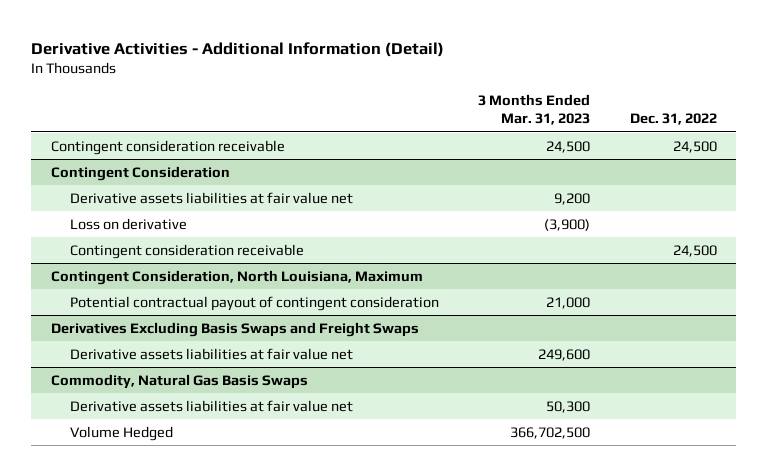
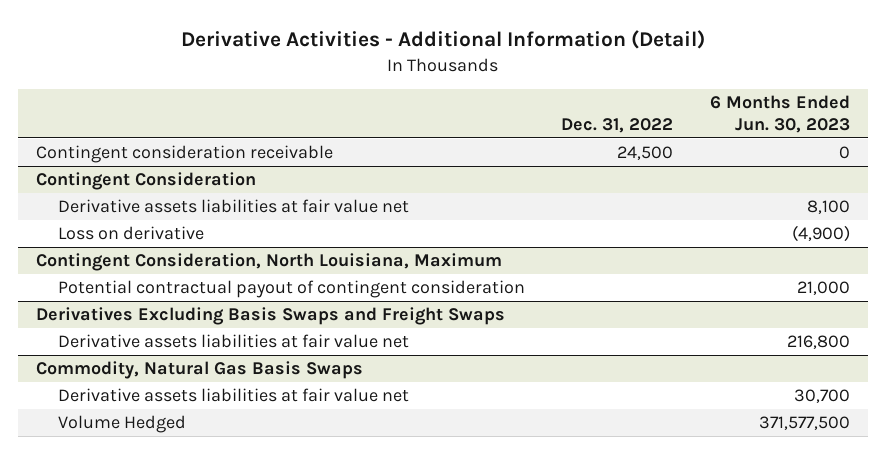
[478,94,591,126] 3 Months Ended Mar. 31, 2023 -> none
none -> [709,95,850,134] 6 Months Ended Jun. 30, 2023
[70,243,305,259] Contingent consideration receivable -> none

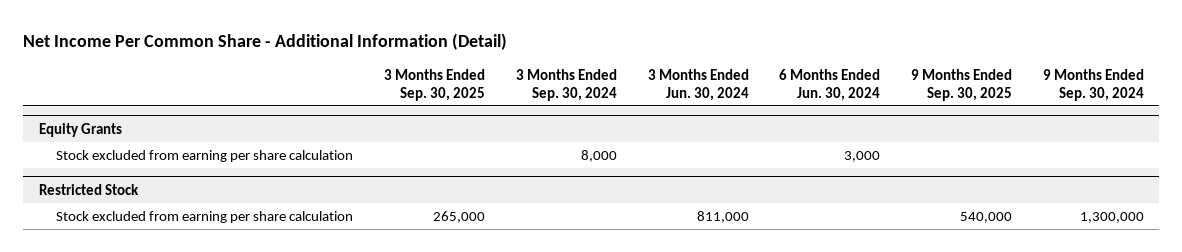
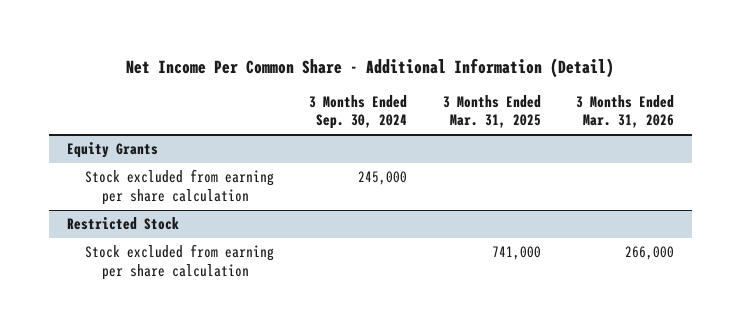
[384,68,486,101] 3 Months Ended Sep. 30, 2025 -> none
[647,68,749,101] 3 Months Ended Jun. 30, 2024 -> none
[779,68,881,101] 6 Months Ended Jun. 30, 2024 -> none
[911,68,1013,101] 9 Months Ended Sep. 30, 2025 -> none
[1042,68,1144,101] 9 Months Ended Sep. 30, 2024 -> none
none -> [442,94,541,129] 3 Months Ended Mar. 31, 2025
none -> [576,94,675,129] 3 Months Ended Mar. 31, 2026
[580,149,617,162] 8,000 -> [358,171,408,186] 245,000

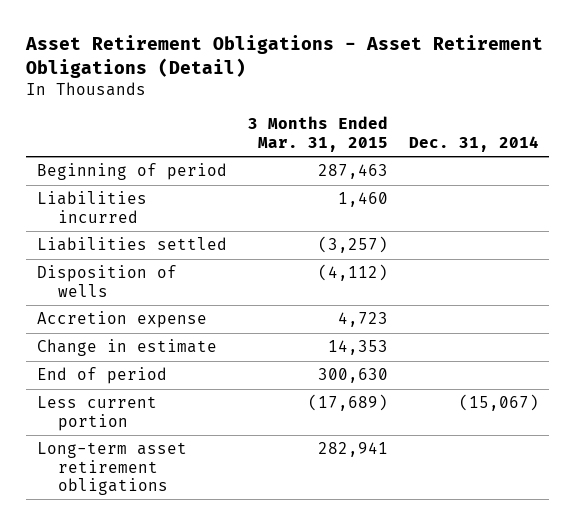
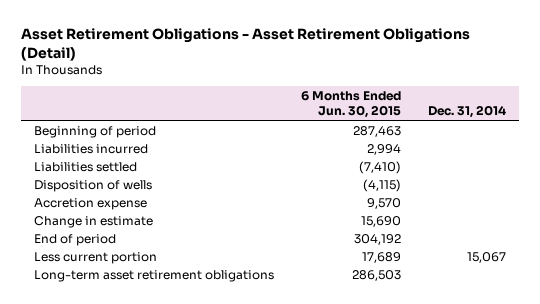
[247,116,388,152] 3 Months Ended Mar. 31, 2015 -> none
none -> [300,91,401,119] 6 Months Ended Jun. 30, 2015
[458,394,539,412] (15,067) -> [466,251,506,263] 15,067

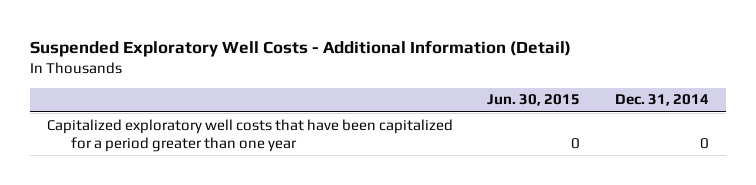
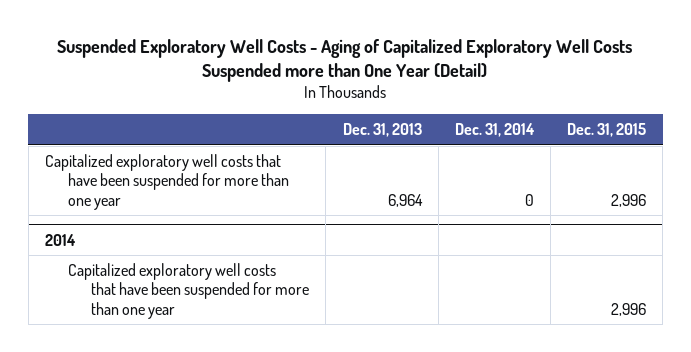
[29,39,571,57] Suspended Exploratory Well Costs - Additional Information (Detail) -> [57,38,633,83] Suspended Exploratory Well Costs - Aging of Capitalized Exploratory Well Costs Suspended more than One Year (Detail)
[487,94,581,107] Jun. 30, 2015 -> none
none -> [342,123,422,138] Dec. 31, 2013
none -> [567,123,647,138] Dec. 31, 2015
[46,118,453,153] Capitalized exploratory well costs that have been capitalized for a period greater than one year -> [44,154,289,210] Capitalized exploratory well costs that have been suspended for more than one year
none -> [44,233,76,246] 2014
none -> [67,263,310,319] Capitalized exploratory well costs that have been suspended for more than one year

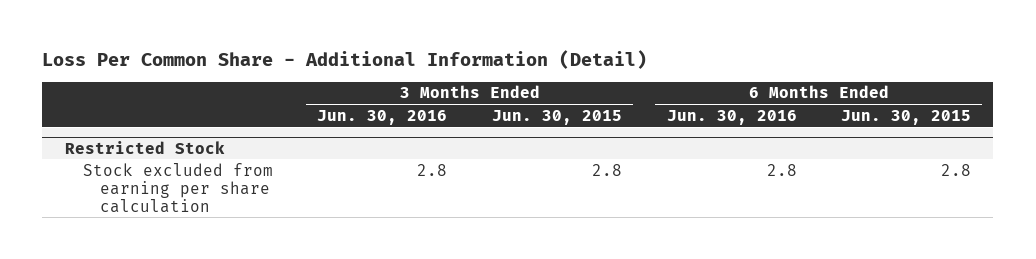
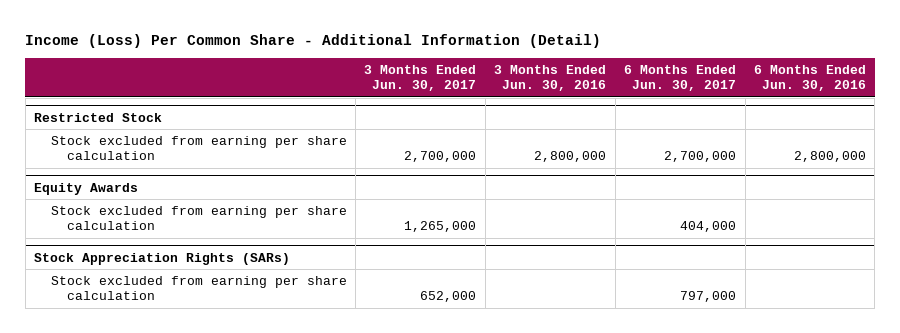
[42,50,648,70] Loss Per Common Share - Additional Information (Detail) -> [25,34,602,49] Income (Loss) Per Common Share - Additional Information (Detail)
[491,109,622,125] Jun. 30, 2015 -> none
[841,109,972,125] Jun. 30, 2015 -> none
none -> [364,64,477,92] 3 Months Ended Jun. 30, 2017
none -> [624,64,737,92] 6 Months Ended Jun. 30, 2017
[417,163,448,176] 2.8 -> [534,151,607,163] 2,800,000
[766,163,797,176] 2.8 -> [794,151,867,163] 2,800,000
none -> [34,182,139,195] Equity Awards
none -> [50,205,347,231] Stock excluded from earning per share calculation
none -> [34,252,291,265] Stock Appreciation Rights (SARs)
none -> [50,275,347,301] Stock excluded from earning per share calculation

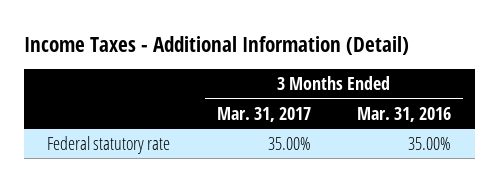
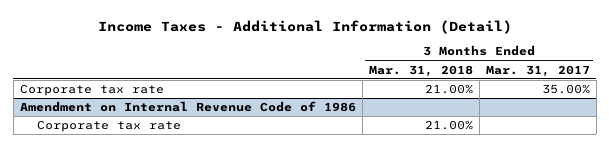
[357,106,452,122] Mar. 31, 2016 -> none
none -> [368,64,473,77] Mar. 31, 2018
[47,136,171,155] Federal statutory rate -> [19,84,164,97] Corporate tax rate
none -> [19,101,356,113] Amendment on Internal Revenue Code of 1986
none -> [36,120,181,133] Corporate tax rate

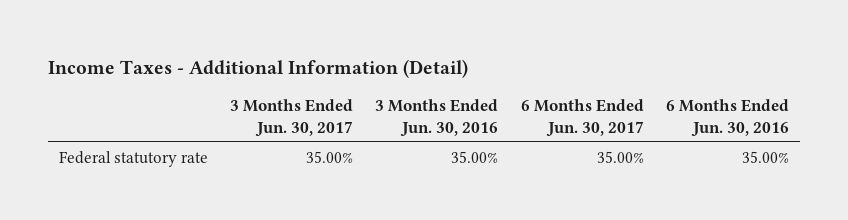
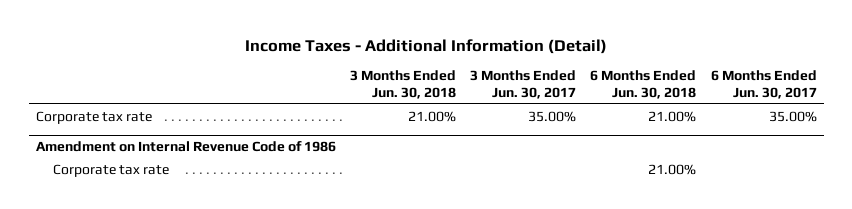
[375,99,499,137] 3 Months Ended Jun. 30, 2016 -> none
[665,99,789,137] 6 Months Ended Jun. 30, 2016 -> none
none -> [349,70,456,100] 3 Months Ended Jun. 30, 2018
none -> [590,70,697,100] 6 Months Ended Jun. 30, 2018
[59,150,209,167] Federal statutory rate -> [35,110,152,124] Corporate tax rate
none -> [35,141,336,153] Amendment on Internal Revenue Code of 1986
none -> [52,163,169,177] Corporate tax rate

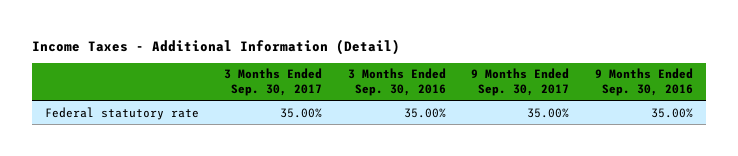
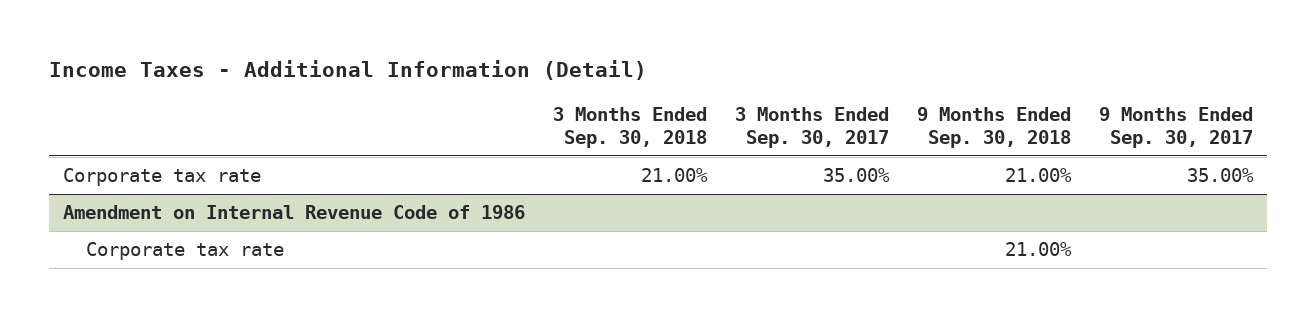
[347,68,446,97] 3 Months Ended Sep. 30, 2016 -> none
[594,68,693,97] 9 Months Ended Sep. 30, 2016 -> none
none -> [552,106,707,148] 3 Months Ended Sep. 30, 2018
none -> [916,106,1071,148] 9 Months Ended Sep. 30, 2018
[44,106,199,120] Federal statutory rate -> [62,168,261,187] Corporate tax rate
none -> [62,205,525,220] Amendment on Internal Revenue Code of 1986
none -> [86,242,285,261] Corporate tax rate

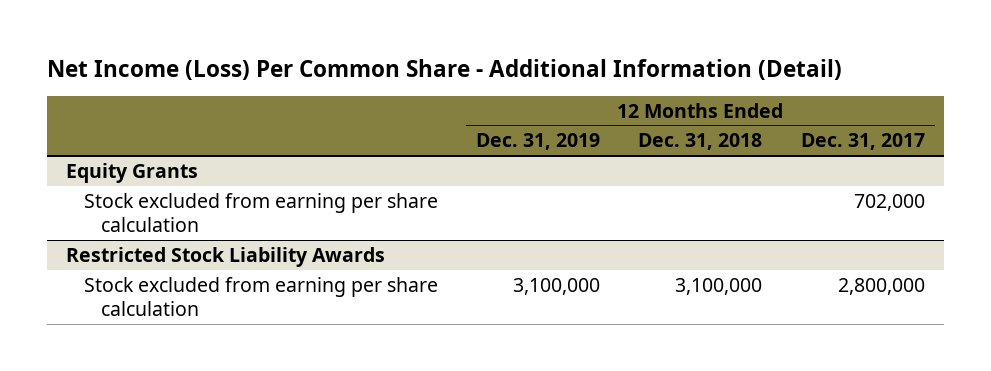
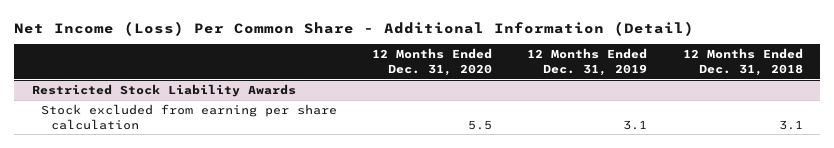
[800,133,925,151] Dec. 31, 2017 -> none
none -> [372,48,493,76] 12 Months Ended Dec. 31, 2020
[65,162,198,183] Equity Grants -> none
[83,192,438,233] Stock excluded from earning per share calculation -> none
[512,277,600,295] 3,100,000 -> [623,119,648,130] 3.1
[675,277,763,295] 3,100,000 -> [778,119,803,130] 3.1

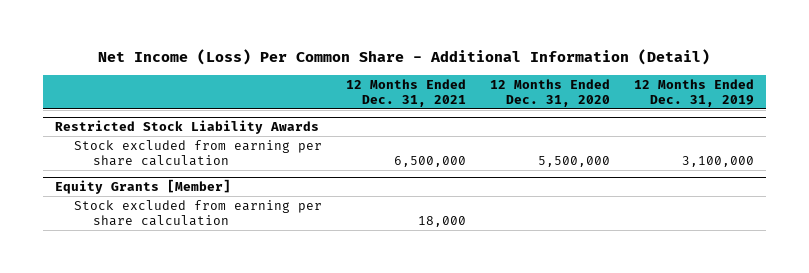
[682,48,803,76] 12 Months Ended Dec. 31, 2018 -> none
none -> [345,78,466,107] 12 Months Ended Dec. 31, 2021
[468,119,493,130] 5.5 -> [537,155,610,167] 5,500,000
[623,119,648,130] 3.1 -> [681,155,754,167] 3,100,000
none -> [54,179,231,195] Equity Grants [Member]
none -> [73,199,322,226] Stock excluded from earning per share calculation

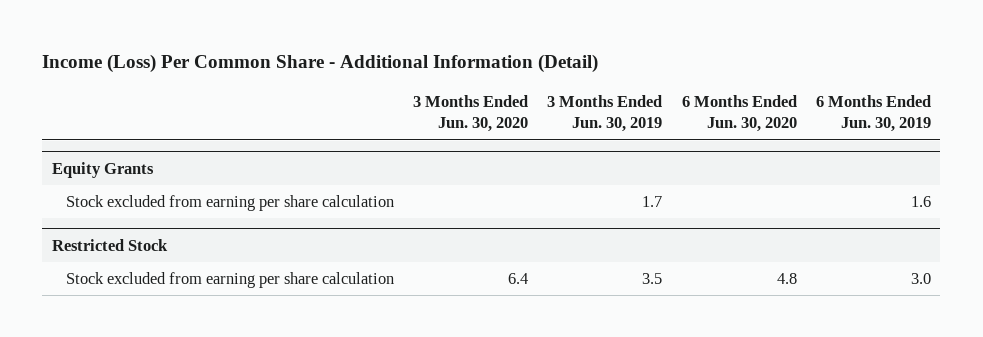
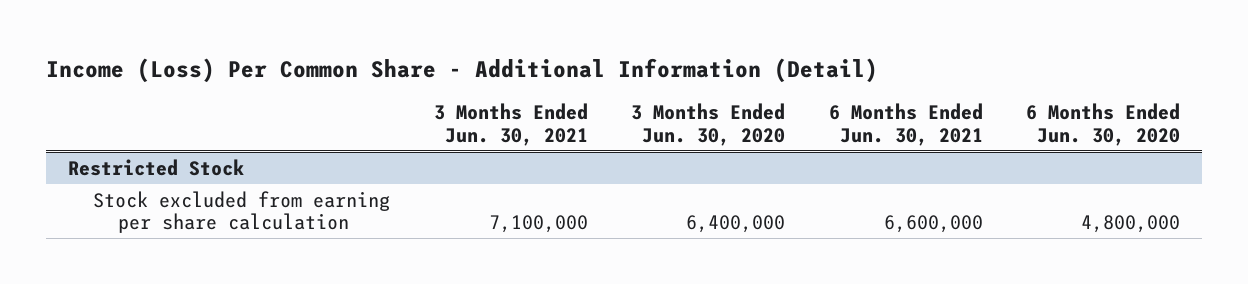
[547,95,663,133] 3 Months Ended Jun. 30, 2019 -> none
[815,95,931,133] 6 Months Ended Jun. 30, 2019 -> none
none -> [433,102,588,146] 3 Months Ended Jun. 30, 2021
none -> [828,102,983,146] 6 Months Ended Jun. 30, 2021
[51,161,154,178] Equity Grants -> none
[66,195,395,212] Stock excluded from earning per share calculation -> none
[508,273,529,285] 6.4 -> [686,215,786,234] 6,400,000
[776,273,797,285] 4.8 -> [1081,215,1181,234] 4,800,000

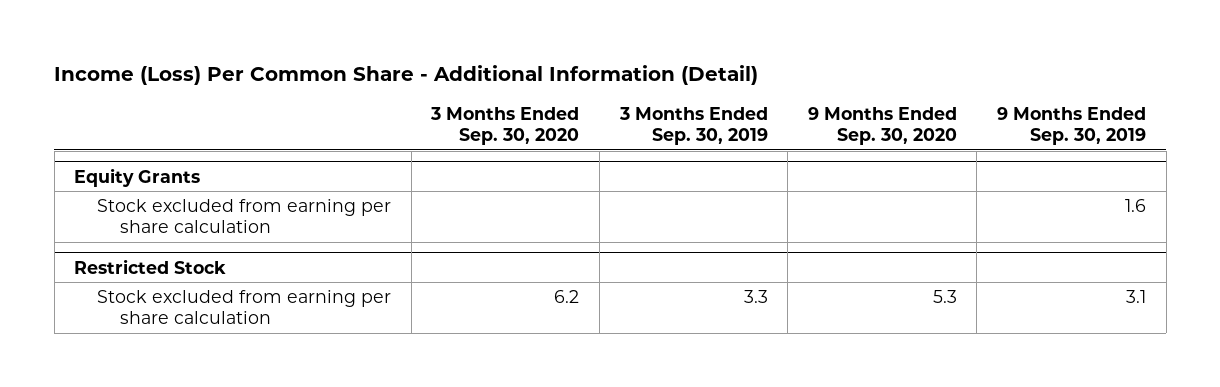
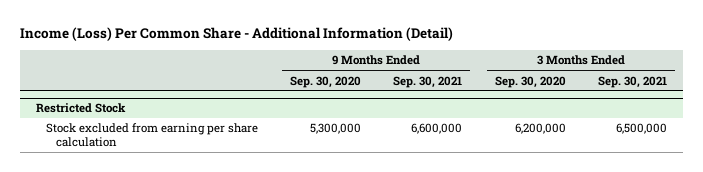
[618,106,768,145] 3 Months Ended Sep. 30, 2019 -> none
[997,106,1147,145] 9 Months Ended Sep. 30, 2019 -> none
none -> [393,75,463,88] Sep. 30, 2021
none -> [597,75,667,88] Sep. 30, 2021
[74,167,201,187] Equity Grants -> none
[96,199,391,234] Stock excluded from earning per share calculation -> none
[554,290,580,304] 6.2 -> [514,123,566,135] 6,200,000
[932,290,957,304] 5.3 -> [310,123,362,135] 5,300,000

